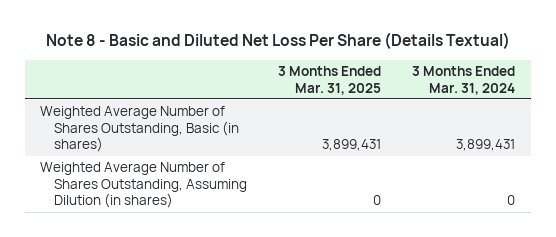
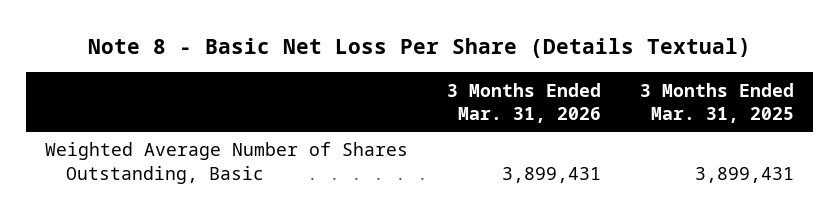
[45,32,510,50] Note 8 - Basic and Diluted Net Loss Per Share (Details Textual) -> [87,38,751,59] Note 8 - Basic Net Loss Per Share (Details Textual)
[412,66,516,95] 3 Months Ended Mar. 31, 2024 -> none
none -> [447,82,602,124] 3 Months Ended Mar. 31, 2026
[40,162,248,209] Weighted Average Number of Shares Outstanding, Assuming Dilution (in shares) -> none
[40,106,240,153] Weighted Average Number of Shares Outstanding, Basic (in shares) -> [45,142,409,184] Weighted Average Number of Shares Outstanding, Basic

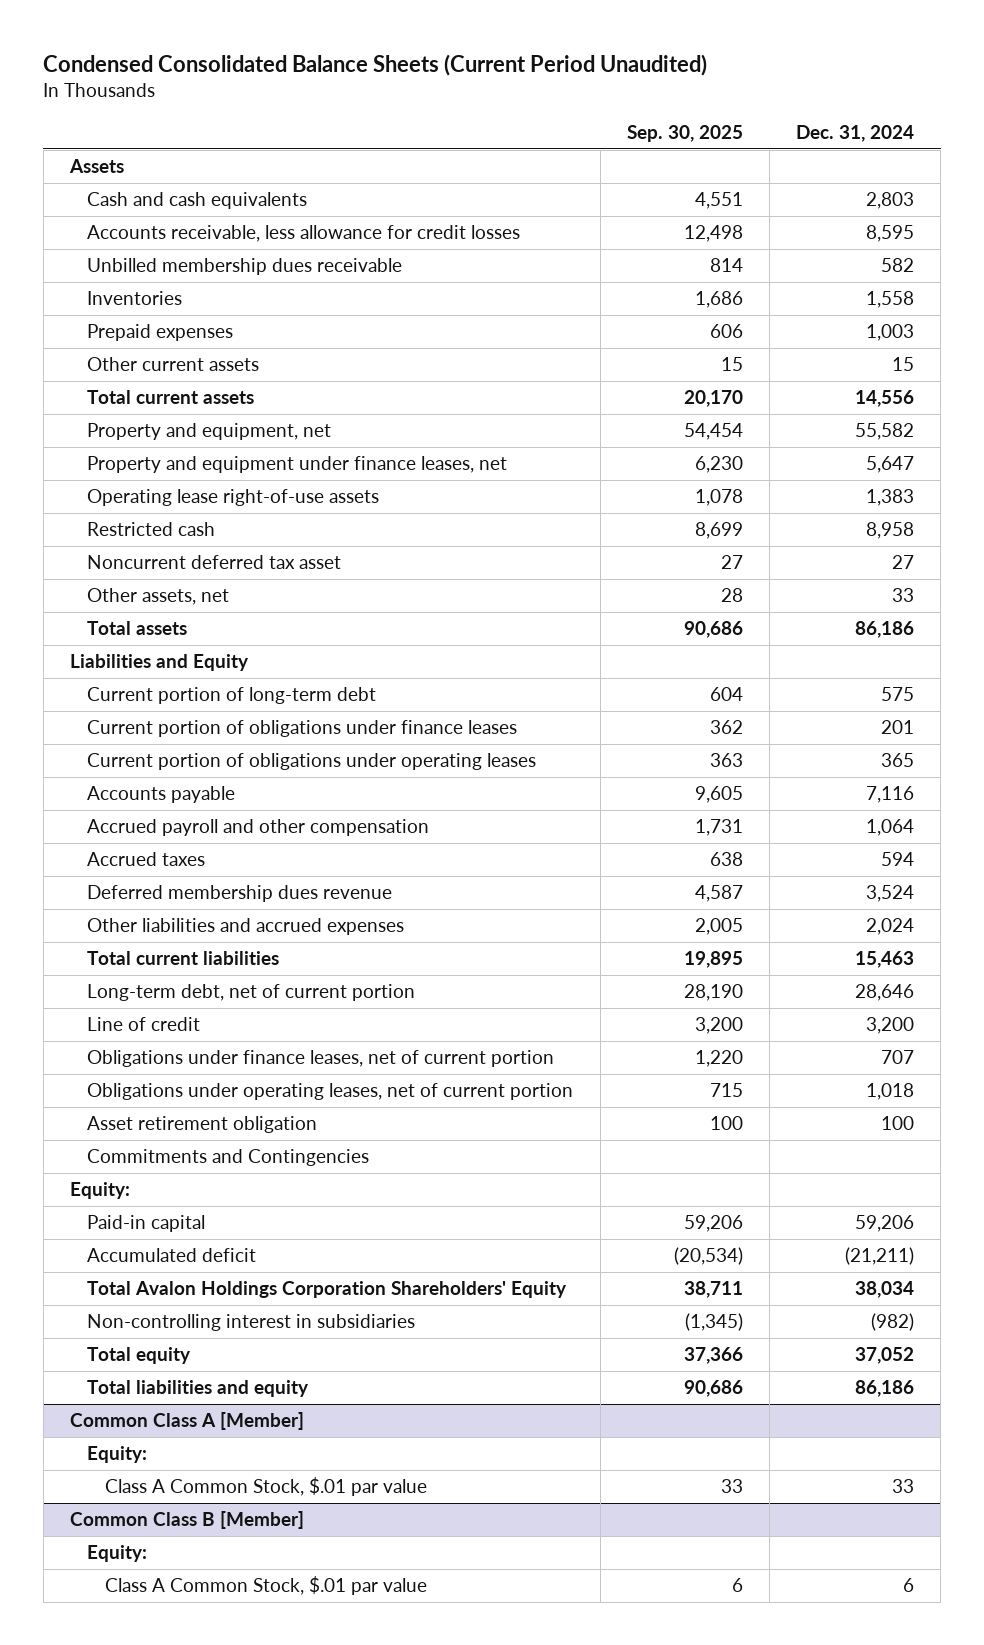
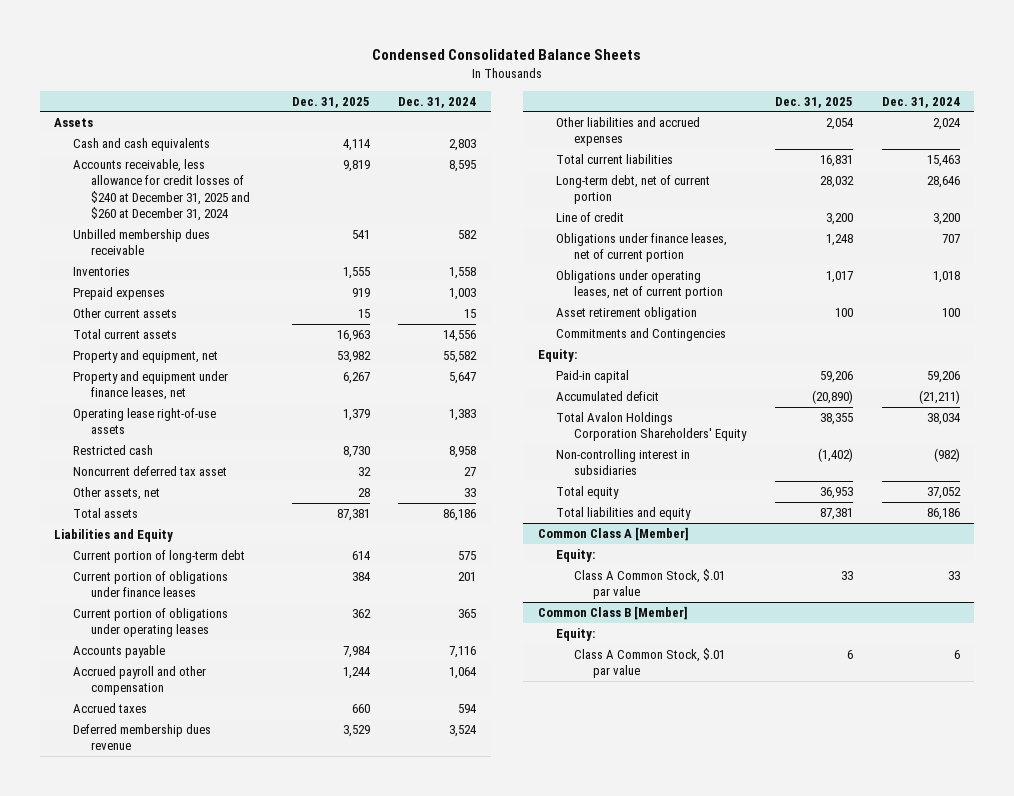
[43,54,708,77] Condensed Consolidated Balance Sheets (Current Period Unaudited) -> [372,49,642,61] Condensed Consolidated Balance Sheets
[626,124,743,142] Sep. 30, 2025 -> none
none -> [291,96,370,108] Dec. 31, 2025
[87,225,521,243] Accounts receivable, less allowance for credit losses -> [72,159,251,222] Accounts receivable, less allowance for credit losses of $240 at December 31, 2025 and $260 at December 31, 2024

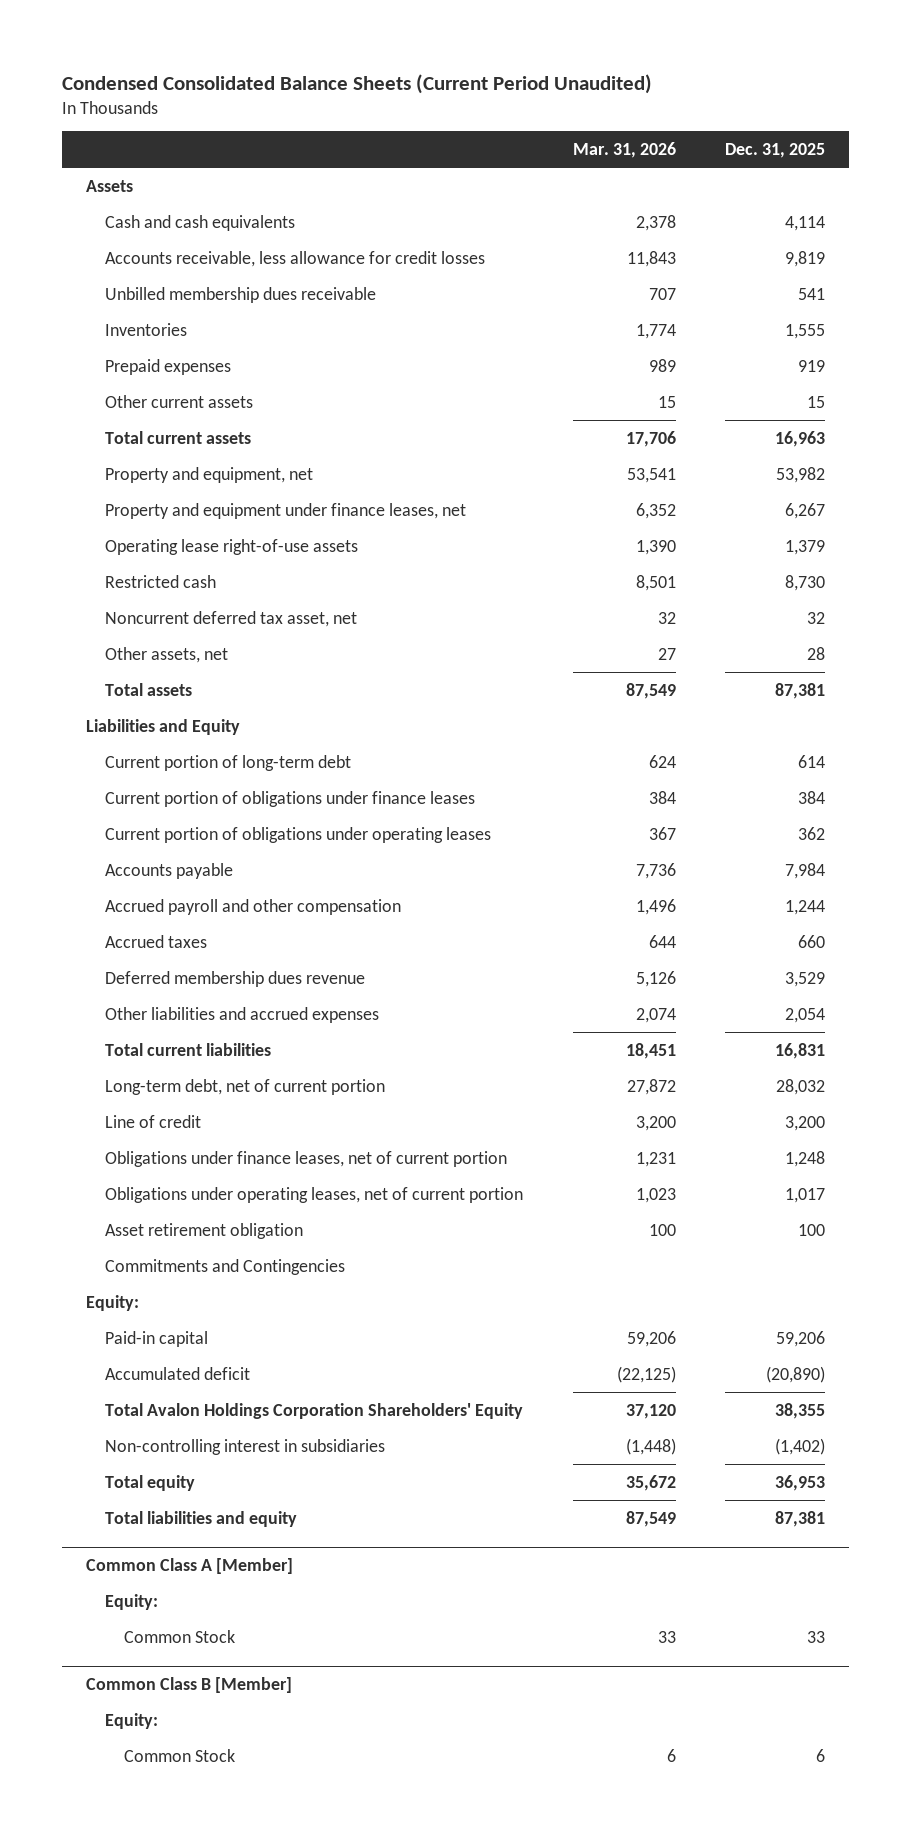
[372,49,642,61] Condensed Consolidated Balance Sheets -> [61,73,652,94] Condensed Consolidated Balance Sheets (Current Period Unaudited)
[398,96,477,108] Dec. 31, 2024 -> none
none -> [572,142,676,159] Mar. 31, 2026
[72,159,251,222] Accounts receivable, less allowance for credit losses of $240 at December 31, 2025 and $260 at December 31, 2024 -> [105,250,486,267] Accounts receivable, less allowance for credit losses
[72,466,227,477] Noncurrent deferred tax asset -> [105,610,358,627] Noncurrent deferred tax asset, net
[574,569,726,600] Class A Common Stock, $.01 par value -> [124,1629,236,1643] Common Stock
[574,648,726,679] Class A Common Stock, $.01 par value -> [124,1748,236,1762] Common Stock

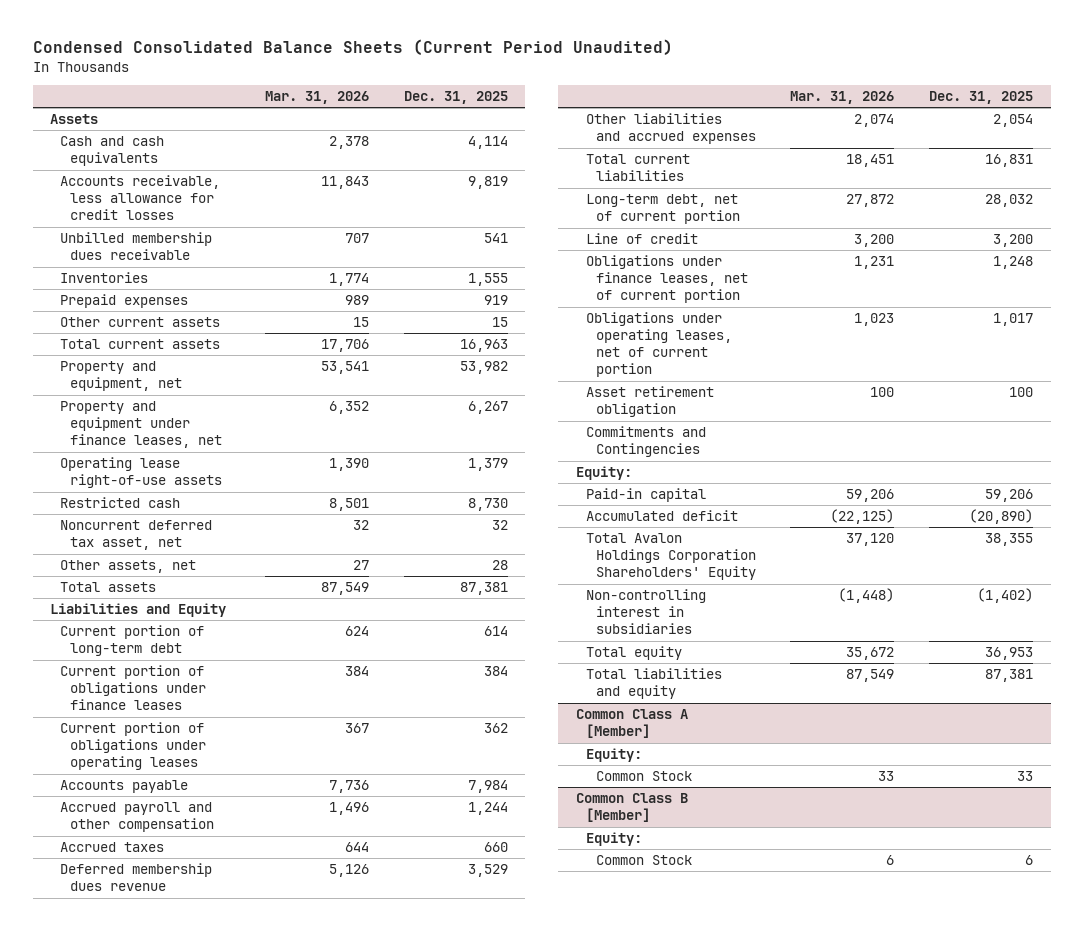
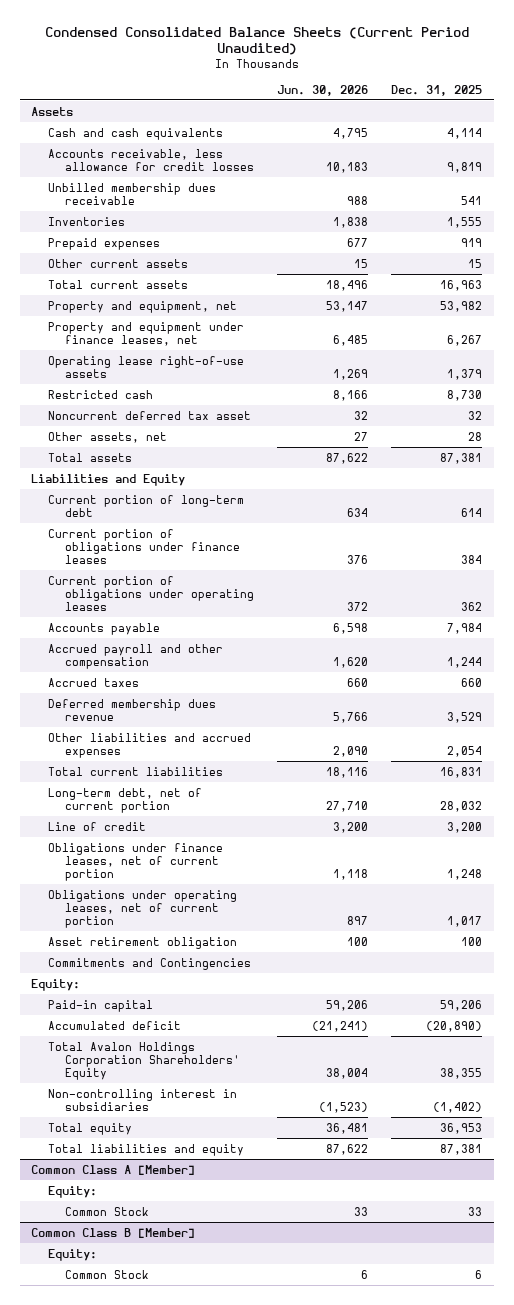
[264,91,369,105] Mar. 31, 2026 -> none
none -> [277,84,369,96] Jun. 30, 2026
[59,520,212,551] Noncurrent deferred tax asset, net -> [48,410,252,420] Noncurrent deferred tax asset

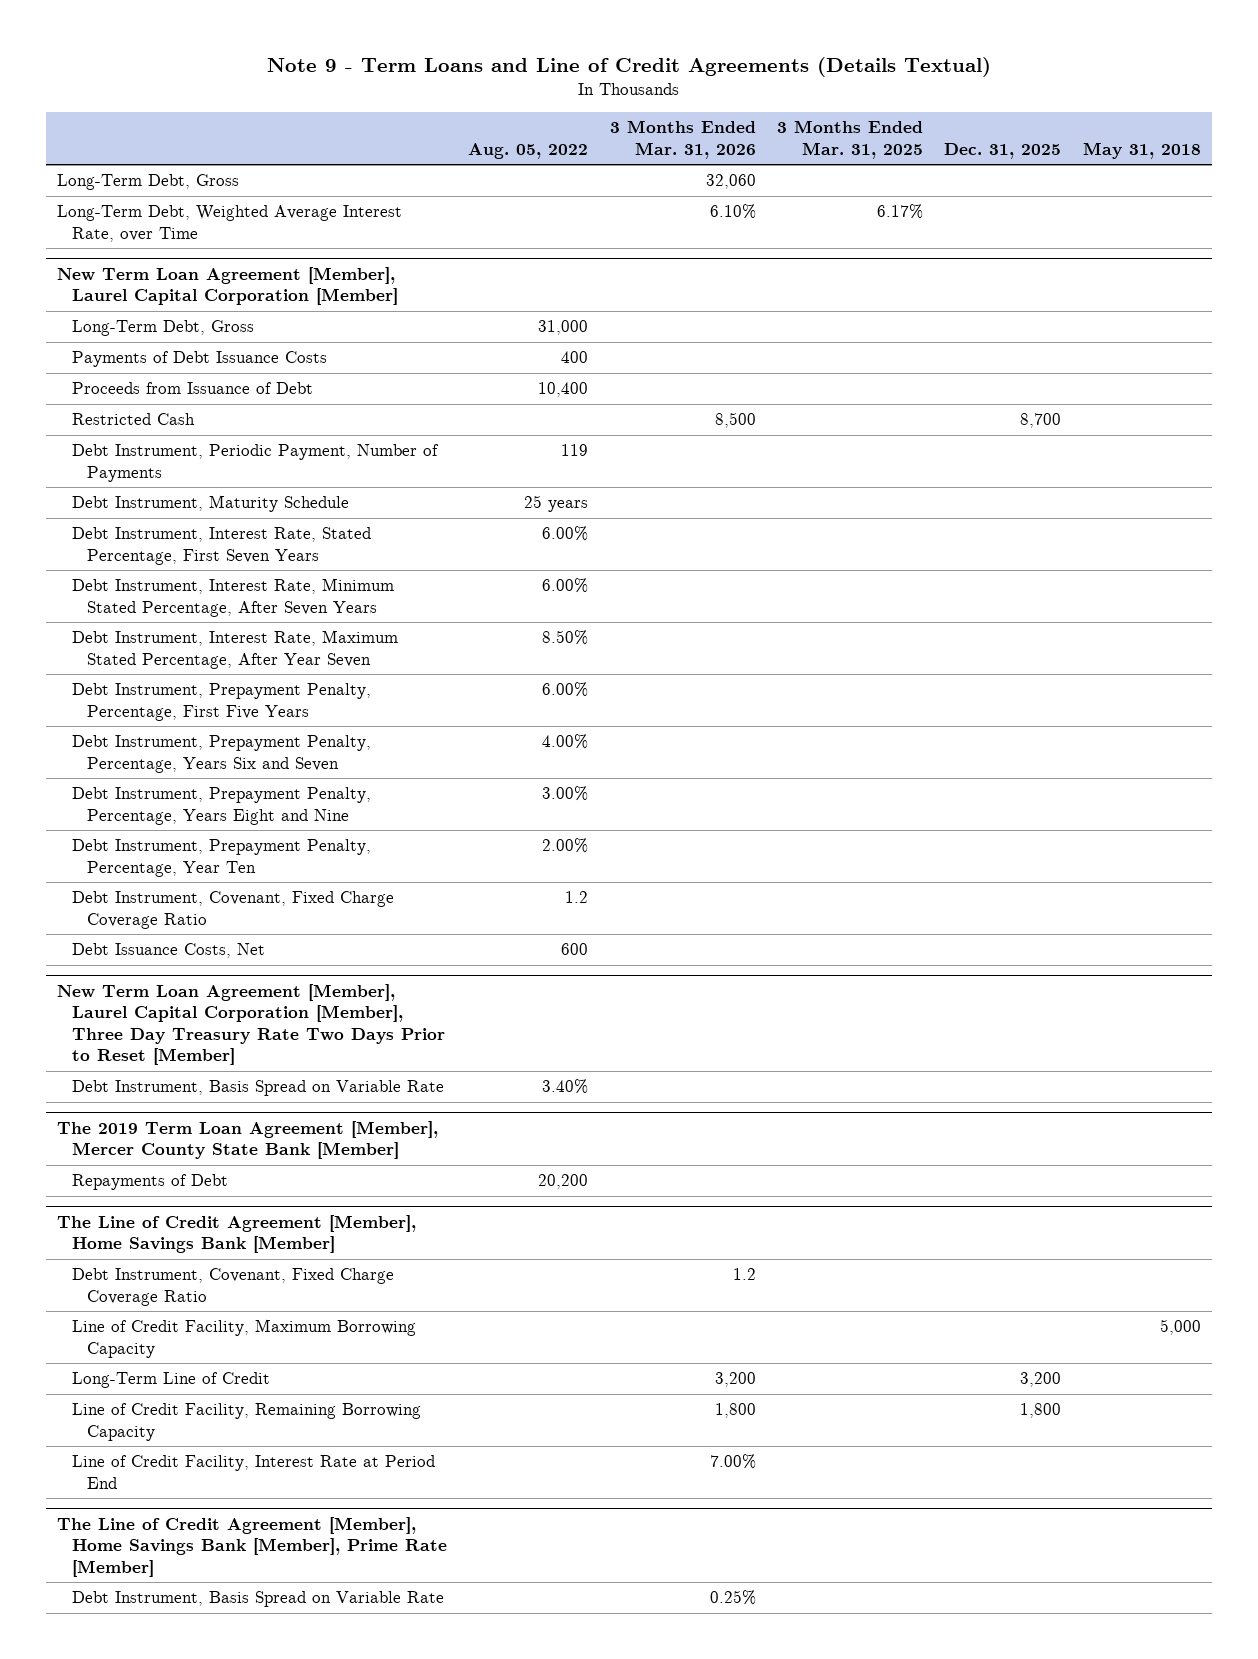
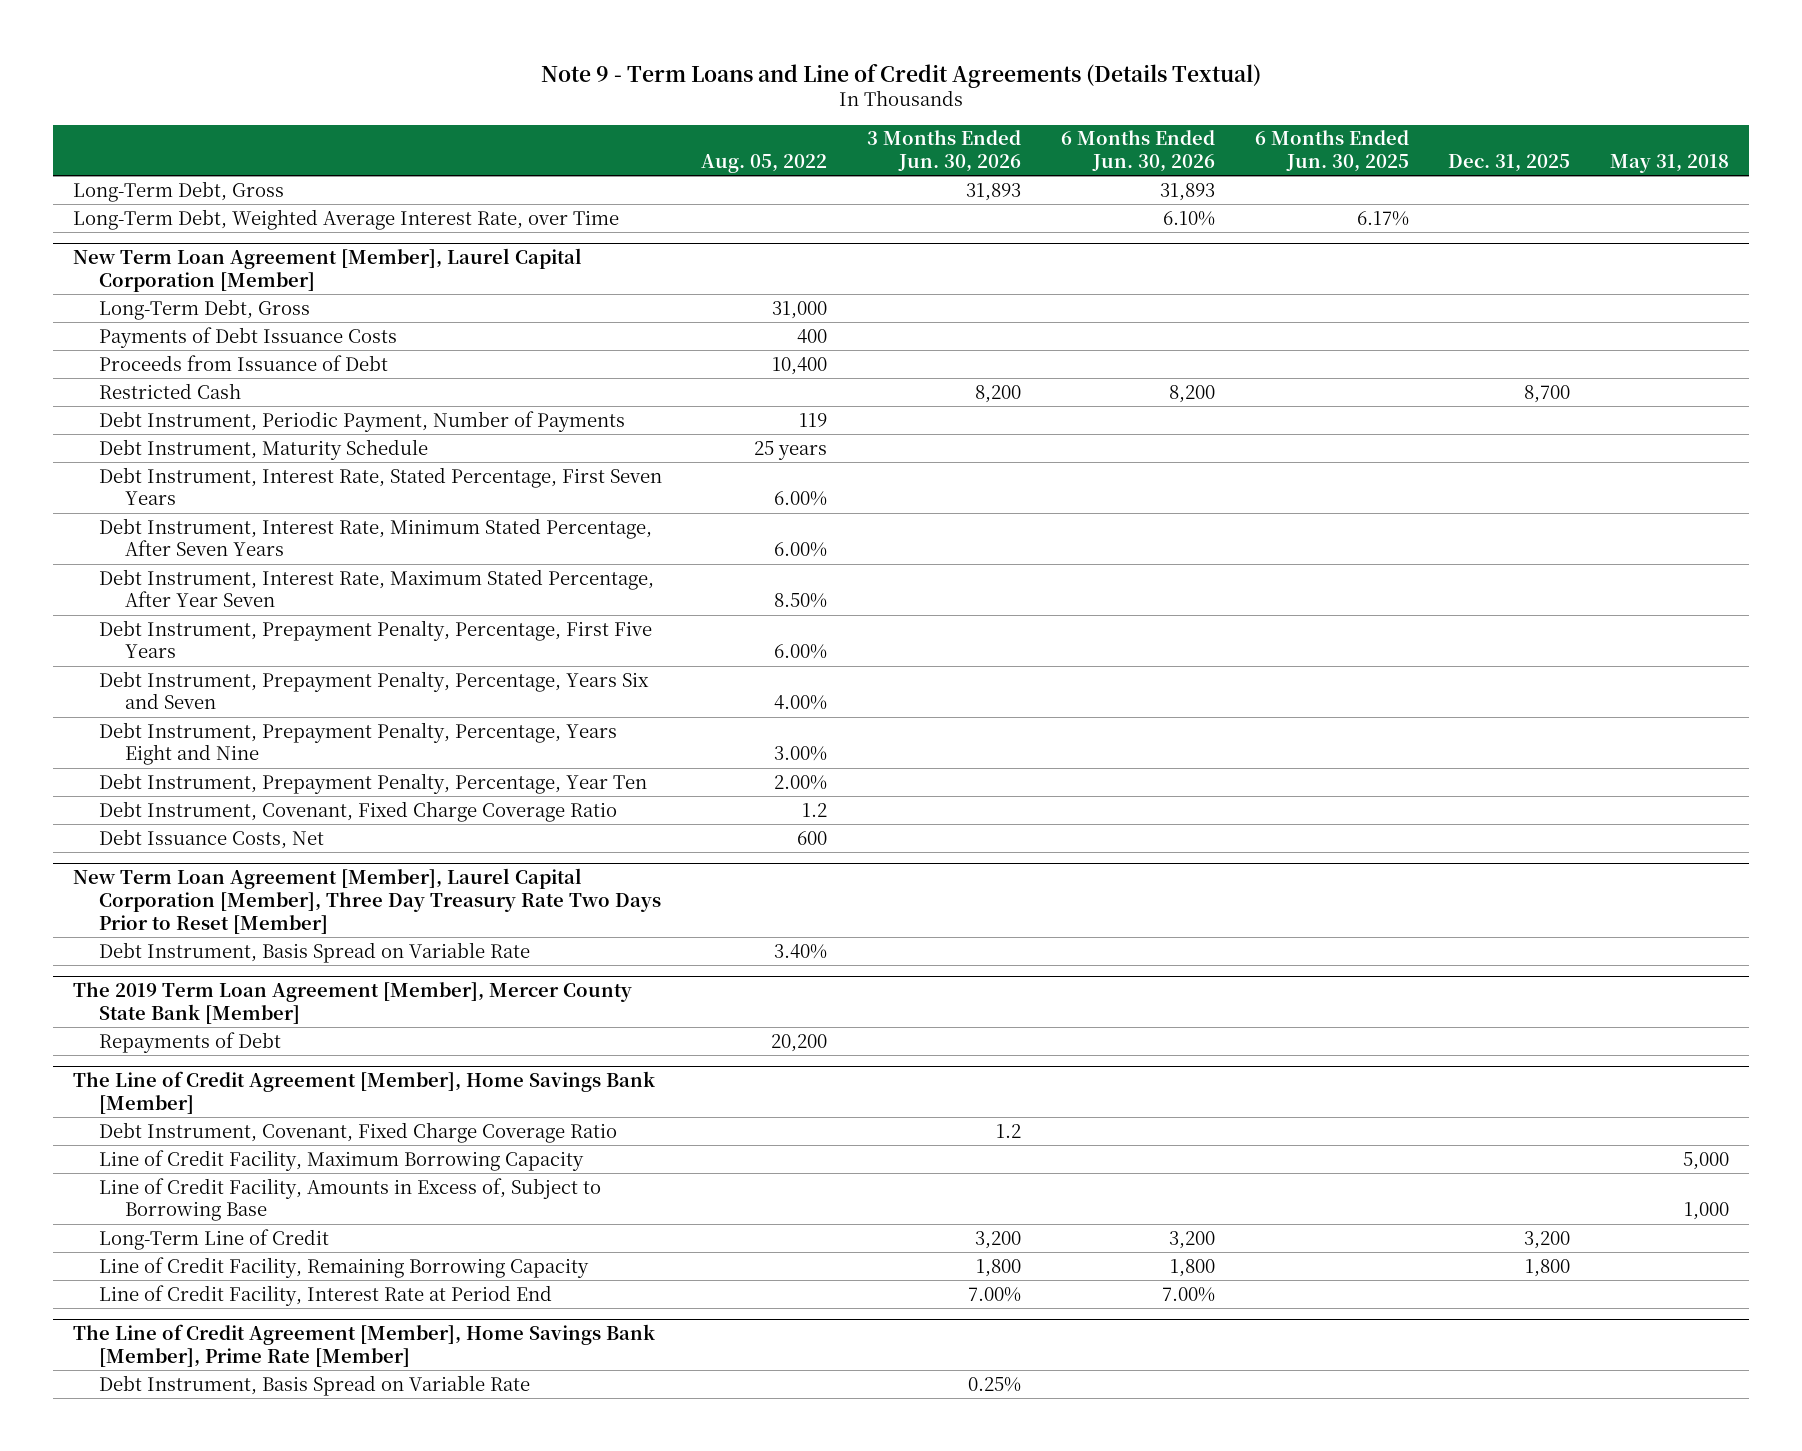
[609,120,756,159] 3 Months Ended Mar. 31, 2026 -> none
[777,120,924,159] 3 Months Ended Mar. 31, 2025 -> none
none -> [867,130,1022,173] 3 Months Ended Jun. 30, 2026
none -> [1060,130,1215,173] 6 Months Ended Jun. 30, 2026
none -> [1254,130,1409,173] 6 Months Ended Jun. 30, 2025
none -> [98,1177,601,1222] Line of Credit Facility, Amounts in Excess of, Subject to Borrowing Base

